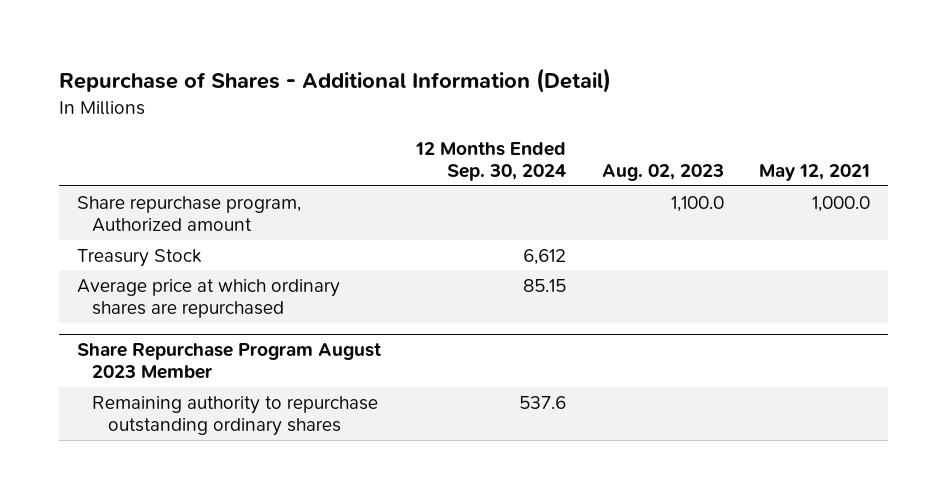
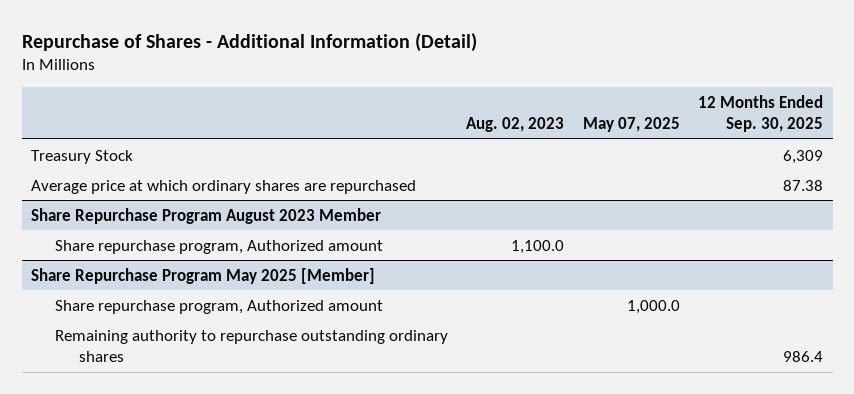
[415,141,567,182] 12 Months Ended Sep. 30, 2024 -> none
[759,164,871,182] May 12, 2021 -> none
none -> [582,117,680,133] May 07, 2025
none -> [698,94,824,133] 12 Months Ended Sep. 30, 2025
[76,195,301,233] Share repurchase program, Authorized amount -> none
[92,395,379,437] Remaining authority to repurchase outstanding ordinary shares -> none
none -> [54,239,383,254] Share repurchase program, Authorized amount
none -> [30,267,375,284] Share Repurchase Program May 2025 [Member]
none -> [54,299,383,314] Share repurchase program, Authorized amount
none -> [54,329,448,363] Remaining authority to repurchase outstanding ordinary shares

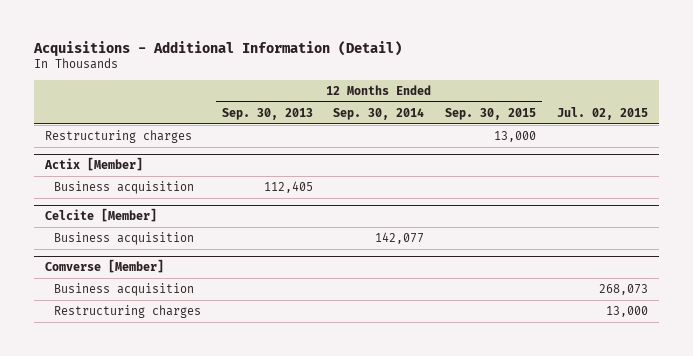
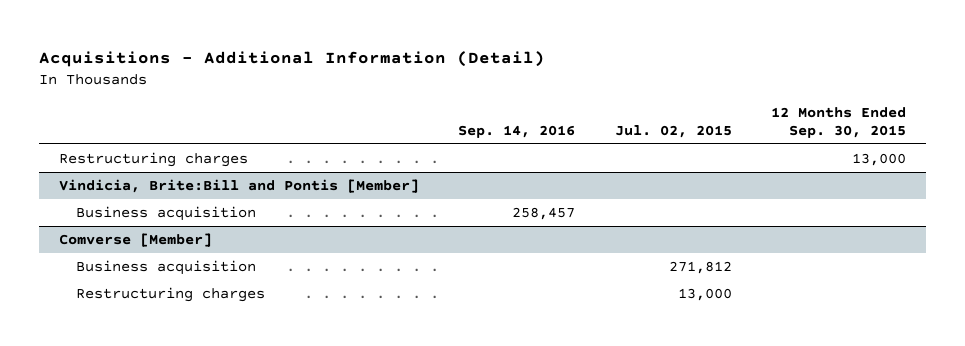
[221,107,313,120] Sep. 30, 2013 -> none
[333,107,425,120] Sep. 30, 2014 -> none
none -> [458,125,576,139] Sep. 14, 2016
[43,157,143,172] Actix [Member] -> none
[53,180,194,194] Business acquisition -> none
[44,208,157,223] Celcite [Member] -> none
[53,231,194,245] Business acquisition -> none
none -> [59,178,420,193] Vindicia, Brite:Bill and Pontis [Member]
none -> [76,205,257,221] Business acquisition
[599,283,649,295] 268,073 -> [668,260,732,274] 271,812

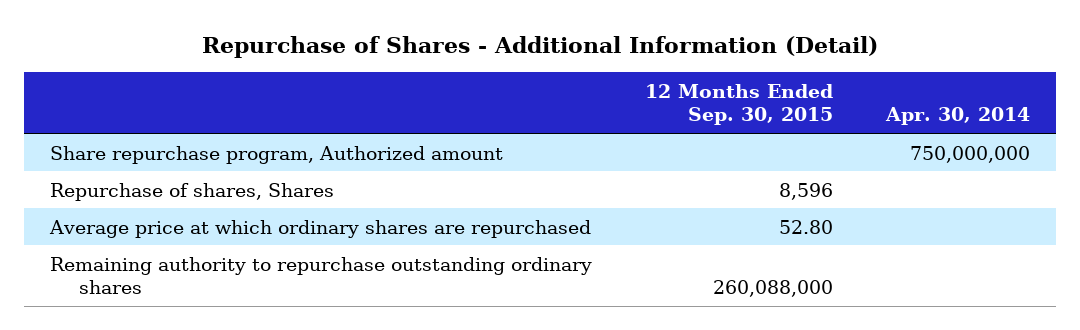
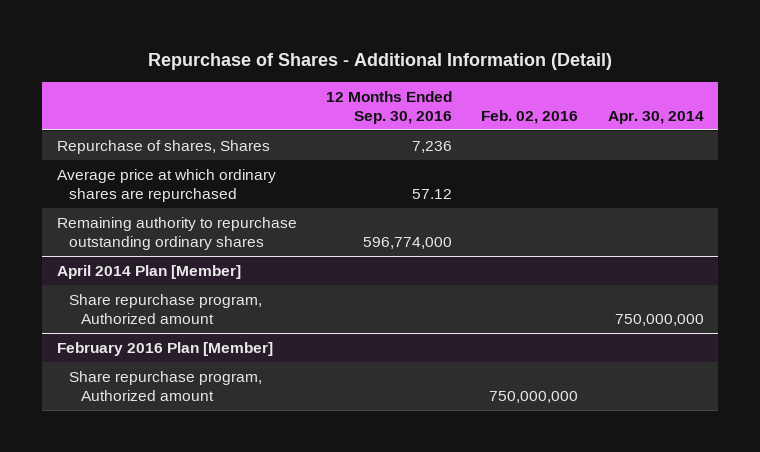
[644,83,833,126] 12 Months Ended Sep. 30, 2015 -> none
none -> [325,90,452,124] 12 Months Ended Sep. 30, 2016
none -> [481,109,579,124] Feb. 02, 2016
[49,145,503,164] Share repurchase program, Authorized amount -> none
none -> [56,264,241,279] April 2014 Plan [Member]
none -> [68,293,262,325] Share repurchase program, Authorized amount
none -> [56,341,273,356] February 2016 Plan [Member]
none -> [68,370,262,402] Share repurchase program, Authorized amount

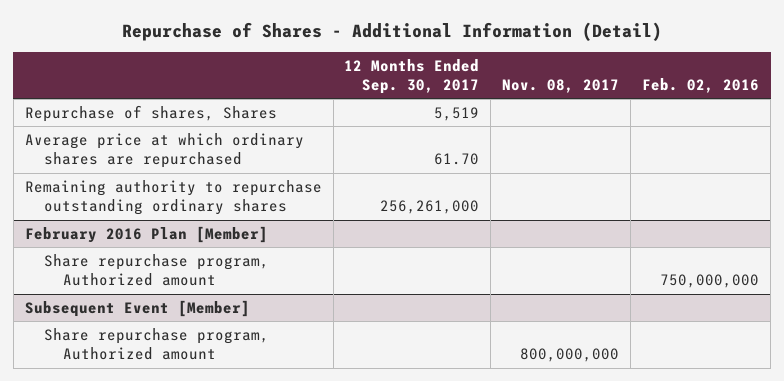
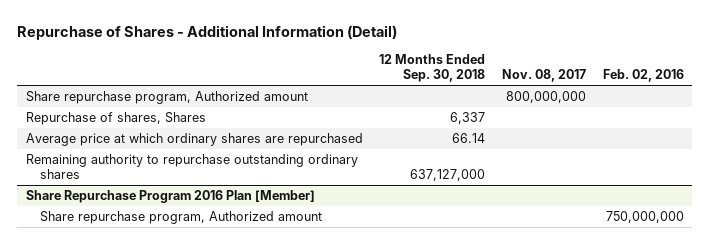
[344,58,480,95] 12 Months Ended Sep. 30, 2017 -> none
none -> [379,54,486,83] 12 Months Ended Sep. 30, 2018
none -> [25,91,308,105] Share repurchase program, Authorized amount
[24,225,268,243] February 2016 Plan [Member] -> [25,190,315,204] Share Repurchase Program 2016 Plan [Member]
[24,299,250,317] Subsequent Event [Member] -> none
[43,327,269,361] Share repurchase program, Authorized amount -> none

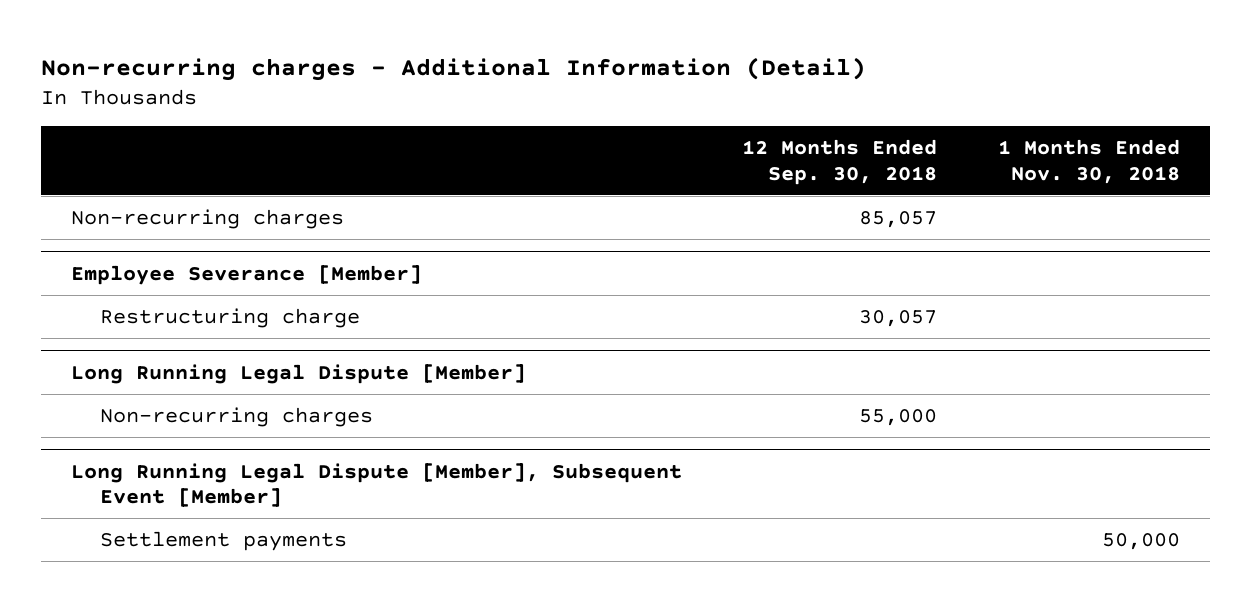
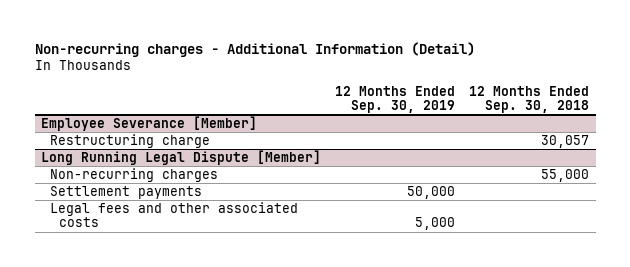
[997,139,1180,184] 1 Months Ended Nov. 30, 2018 -> none
none -> [335,85,456,113] 12 Months Ended Sep. 30, 2019
[71,208,345,229] Non-recurring charges -> none
[71,462,683,508] Long Running Legal Dispute [Member], Subsequent Event [Member] -> none
[99,530,347,551] Settlement payments -> none
none -> [50,186,203,200] Settlement payments
none -> [50,202,299,228] Legal fees and other associated costs

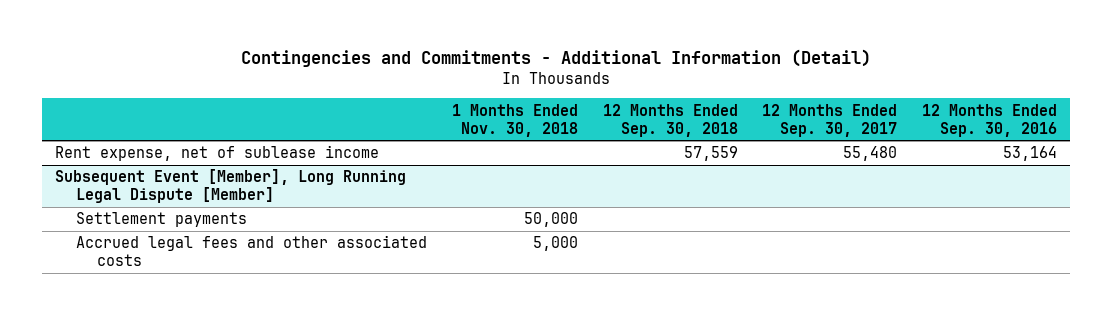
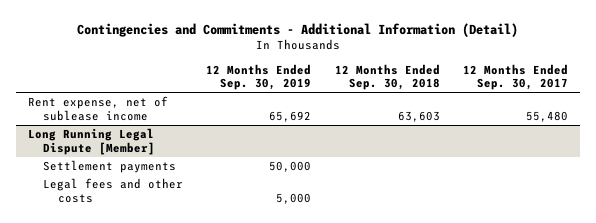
[451,103,578,137] 1 Months Ended Nov. 30, 2018 -> none
[922,103,1058,137] 12 Months Ended Sep. 30, 2016 -> none
none -> [206,63,312,91] 12 Months Ended Sep. 30, 2019
[683,146,738,162] 57,559 -> [397,110,440,122] 63,603
[54,169,406,204] Subsequent Event [Member], Long Running Legal Dispute [Member] -> [27,127,155,155] Long Running Legal Dispute [Member]
[75,235,427,267] Accrued legal fees and other associated costs -> [42,177,183,203] Legal fees and other costs

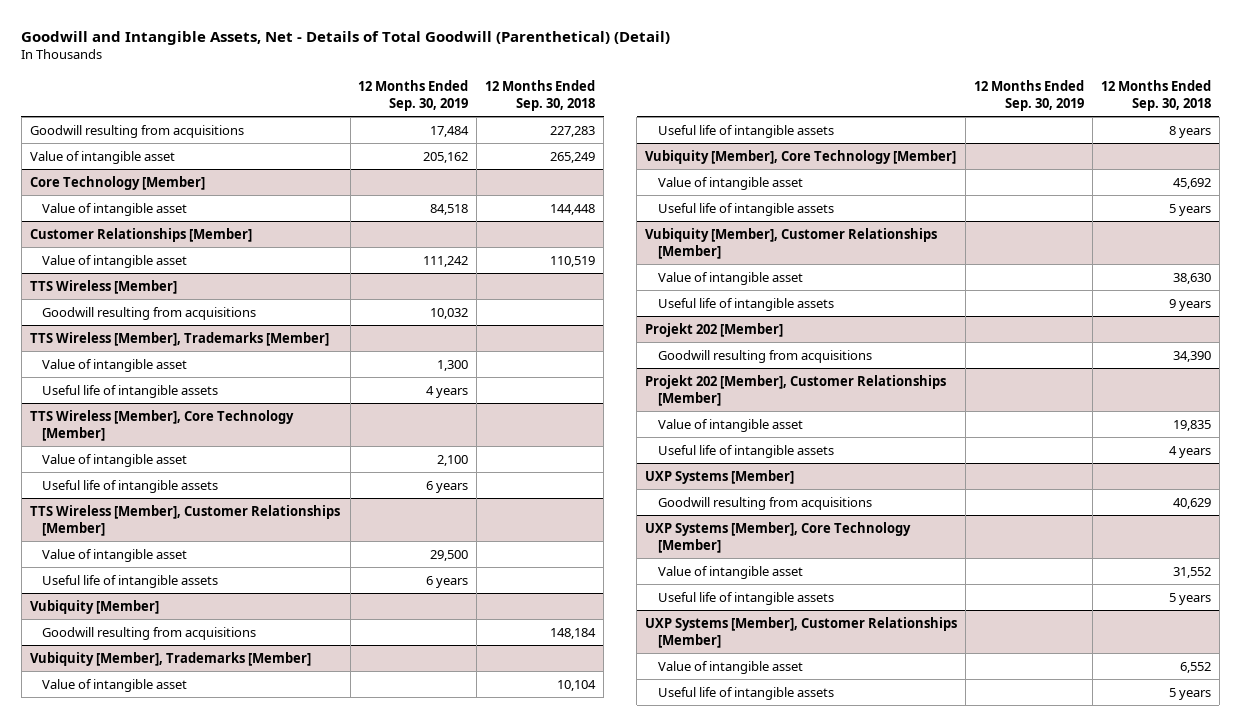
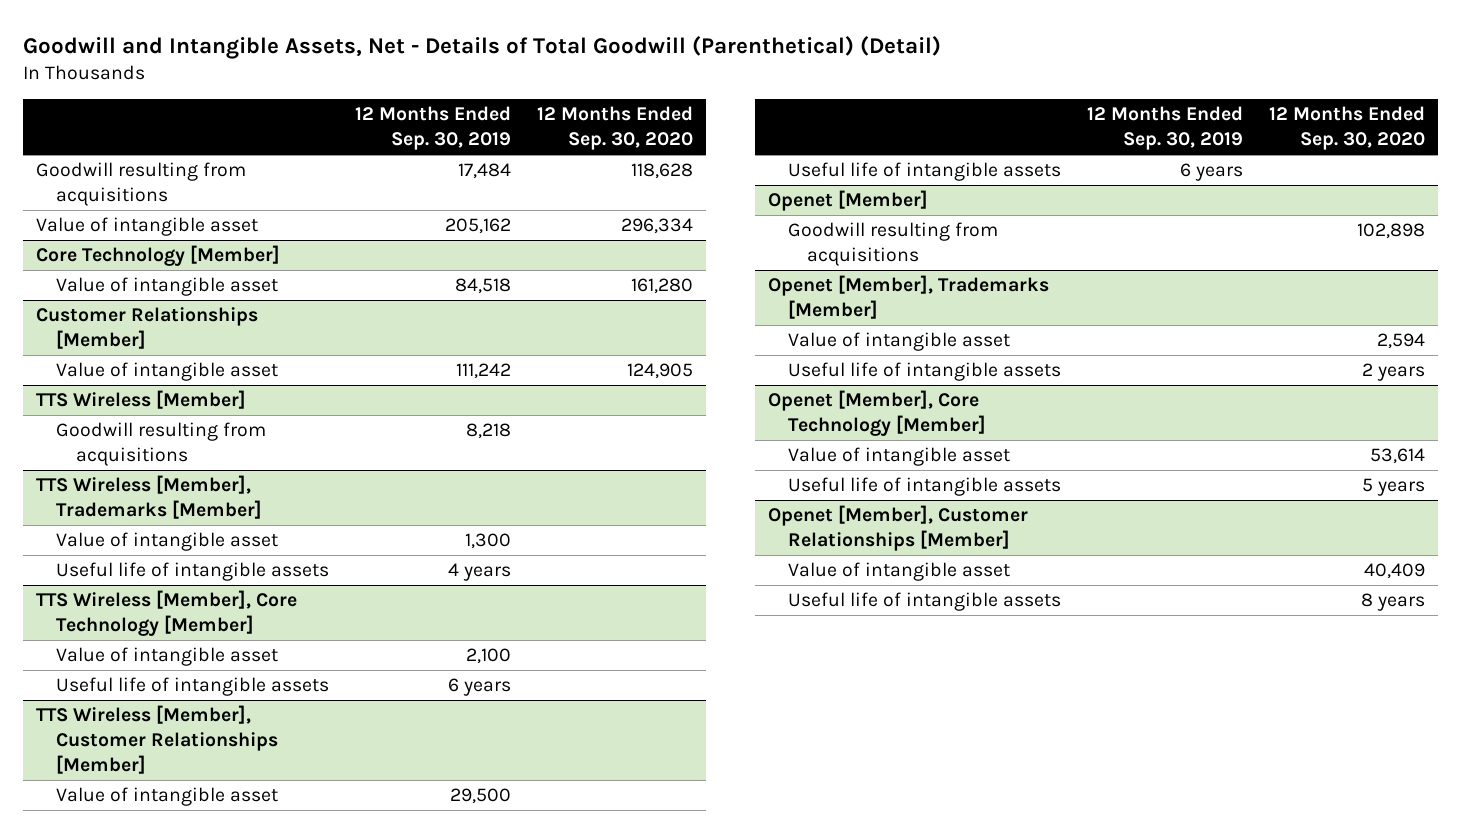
[485,79,596,111] 12 Months Ended Sep. 30, 2018 -> none
none -> [536,106,693,151] 12 Months Ended Sep. 30, 2020
[430,307,469,319] 10,032 -> [465,423,511,440] 8,218
[29,599,159,614] Vubiquity [Member] -> none
[42,626,257,640] Goodwill resulting from acquisitions -> none
[29,651,311,666] Vubiquity [Member], Trademarks [Member] -> none
[42,678,188,692] Value of intangible asset -> none
[657,124,834,138] Useful life of intangible assets -> none
none -> [767,190,928,212] Openet [Member]
none -> [787,222,998,267] Goodwill resulting from acquisitions
none -> [767,275,1049,320] Openet [Member], Trademarks [Member]
none -> [787,332,1010,352] Value of intangible asset
none -> [787,362,1061,382] Useful life of intangible assets
[645,149,957,164] Vubiquity [Member], Core Technology [Member] -> [767,390,986,437] Openet [Member], Core Technology [Member]
[645,227,938,259] Vubiquity [Member], Customer Relationships [Member] -> [767,505,1028,552] Openet [Member], Customer Relationships [Member]
[645,322,784,337] Projekt 202 [Member] -> none
[657,349,872,363] Goodwill resulting from acquisitions -> none
[645,374,947,406] Projekt 202 [Member], Customer Relationships [Member] -> none
[657,418,803,432] Value of intangible asset -> none
[657,444,834,458] Useful life of intangible assets -> none
[645,469,795,484] UXP Systems [Member] -> none
[657,496,872,510] Goodwill resulting from acquisitions -> none
[645,521,912,553] UXP Systems [Member], Core Technology [Member] -> none
[657,565,803,579] Value of intangible asset -> none
[657,591,834,605] Useful life of intangible assets -> none
[645,616,958,648] UXP Systems [Member], Customer Relationships [Member] -> none
[657,660,803,674] Value of intangible asset -> none
[657,686,834,700] Useful life of intangible assets -> none

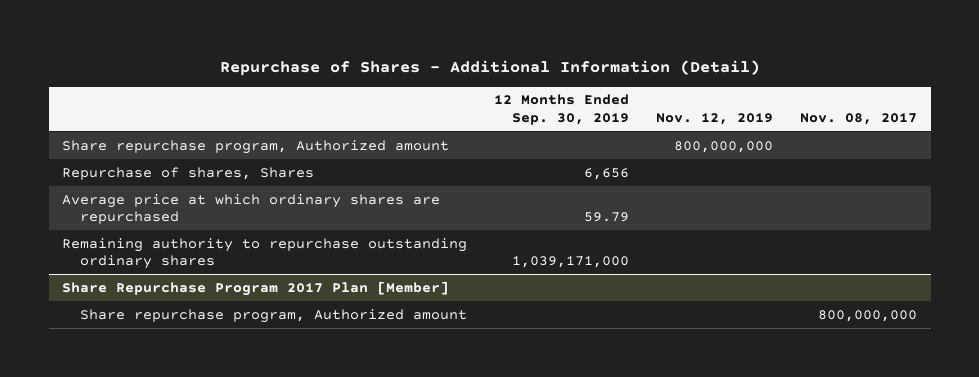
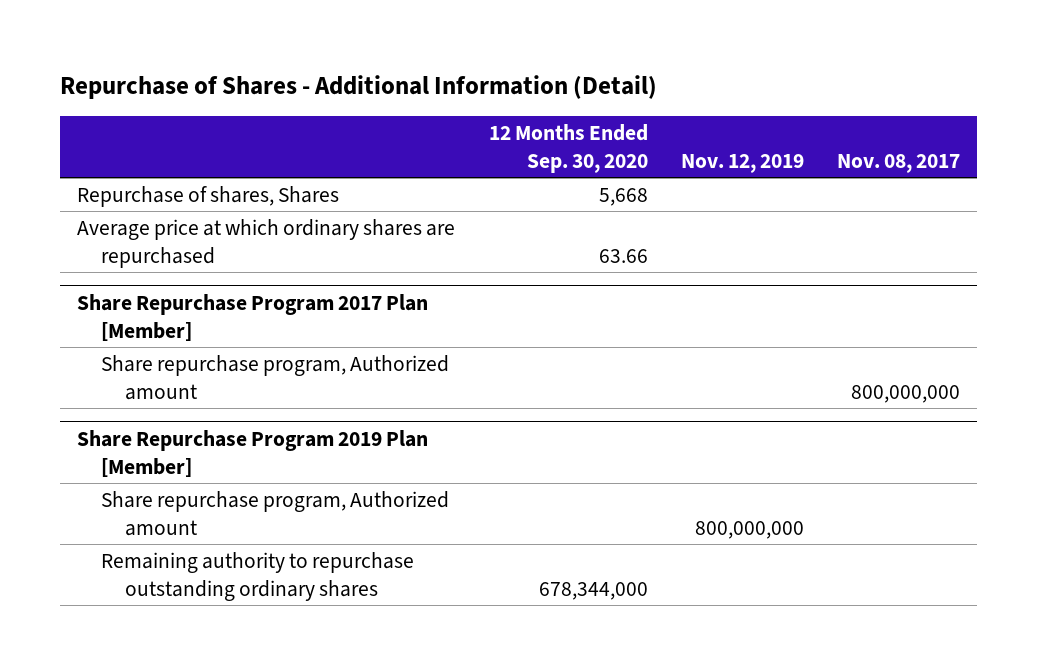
[494,94,630,125] 12 Months Ended Sep. 30, 2019 -> none
none -> [488,123,648,173] 12 Months Ended Sep. 30, 2020
[62,139,450,154] Share repurchase program, Authorized amount -> none
[62,237,468,270] Remaining authority to repurchase outstanding ordinary shares -> none
none -> [77,429,429,477] Share Repurchase Program 2019 Plan [Member]
none -> [101,490,450,536] Share repurchase program, Authorized amount
none -> [101,551,415,601] Remaining authority to repurchase outstanding ordinary shares

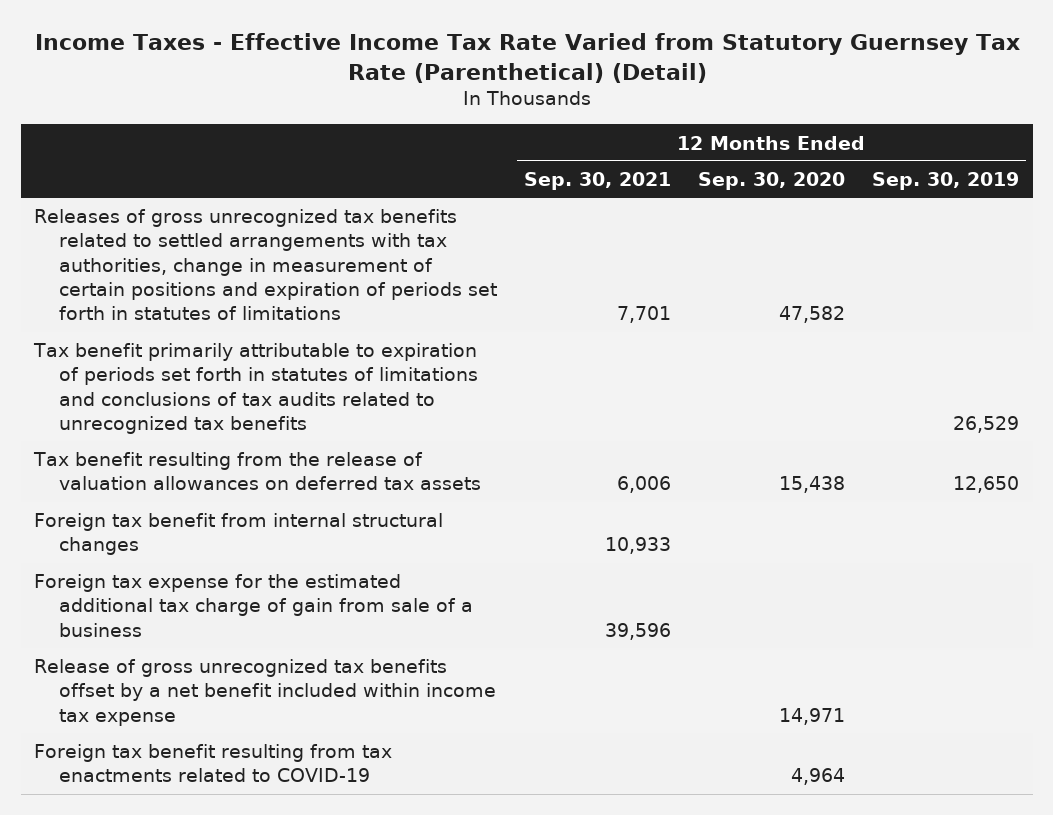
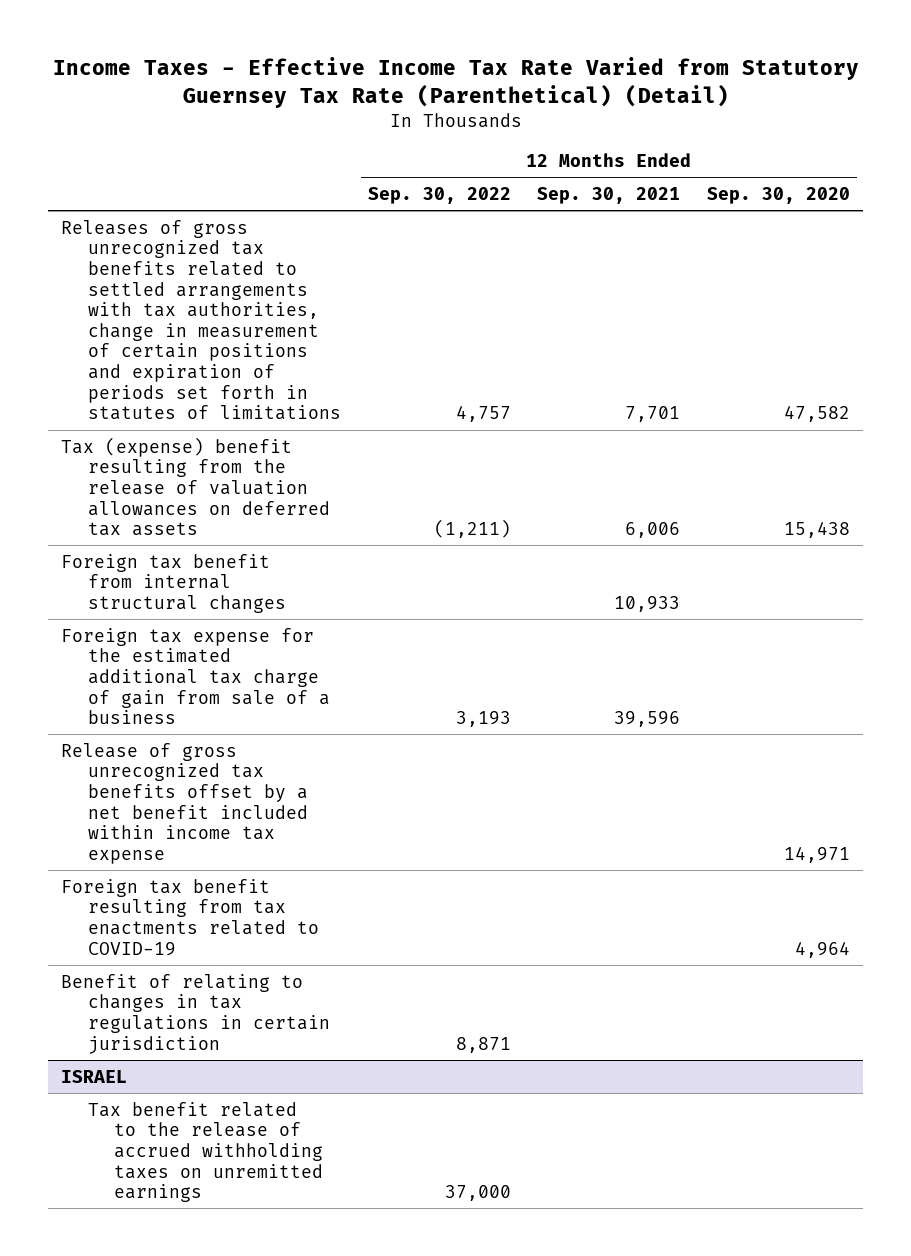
[872,171,1020,190] Sep. 30, 2019 -> none
none -> [367,186,511,204] Sep. 30, 2022
[33,343,478,435] Tax benefit primarily attributable to expiration of periods set forth in statutes of limitations and conclusions of tax audits related to unrecognized tax benefits -> none
[33,452,481,491] Tax benefit resulting from the release of valuation allowances on deferred tax assets -> [61,436,330,537] Tax (expense) benefit resulting from the release of valuation allowances on deferred tax assets
none -> [61,973,330,1054] Benefit of relating to changes in tax regulations in certain jurisdiction
none -> [61,1069,128,1083] ISRAEL
none -> [87,1101,324,1203] Tax benefit related to the release of accrued withholding taxes on unremitted earnings

